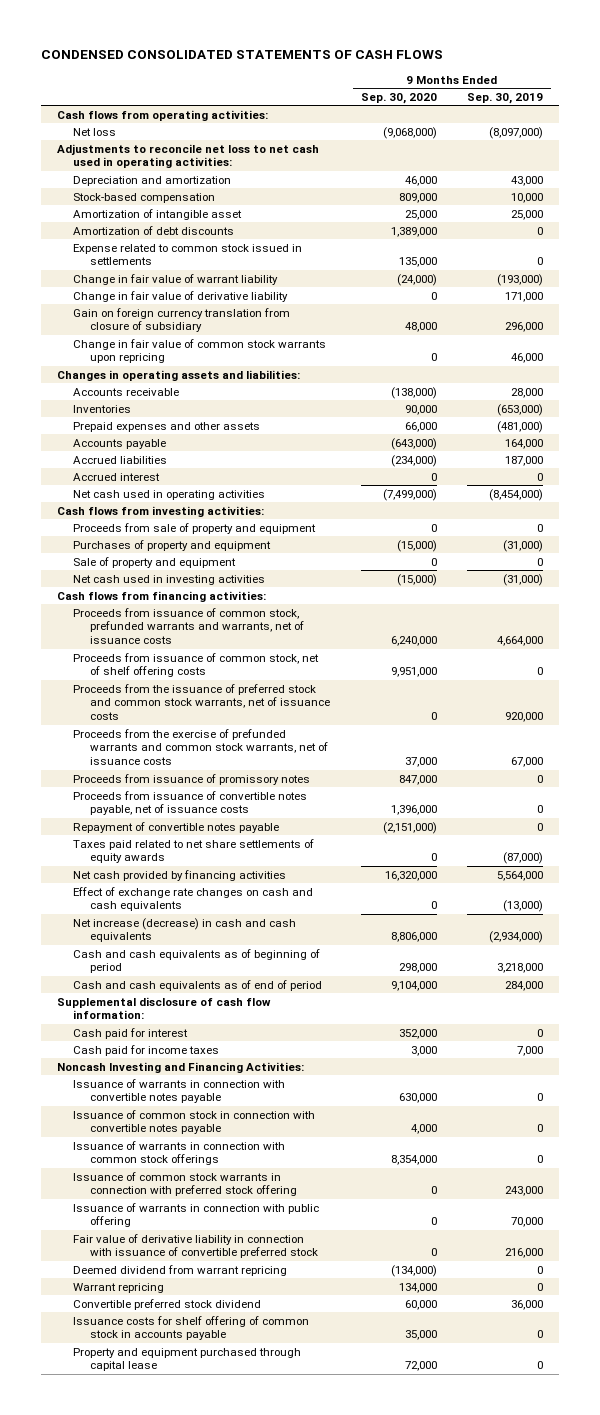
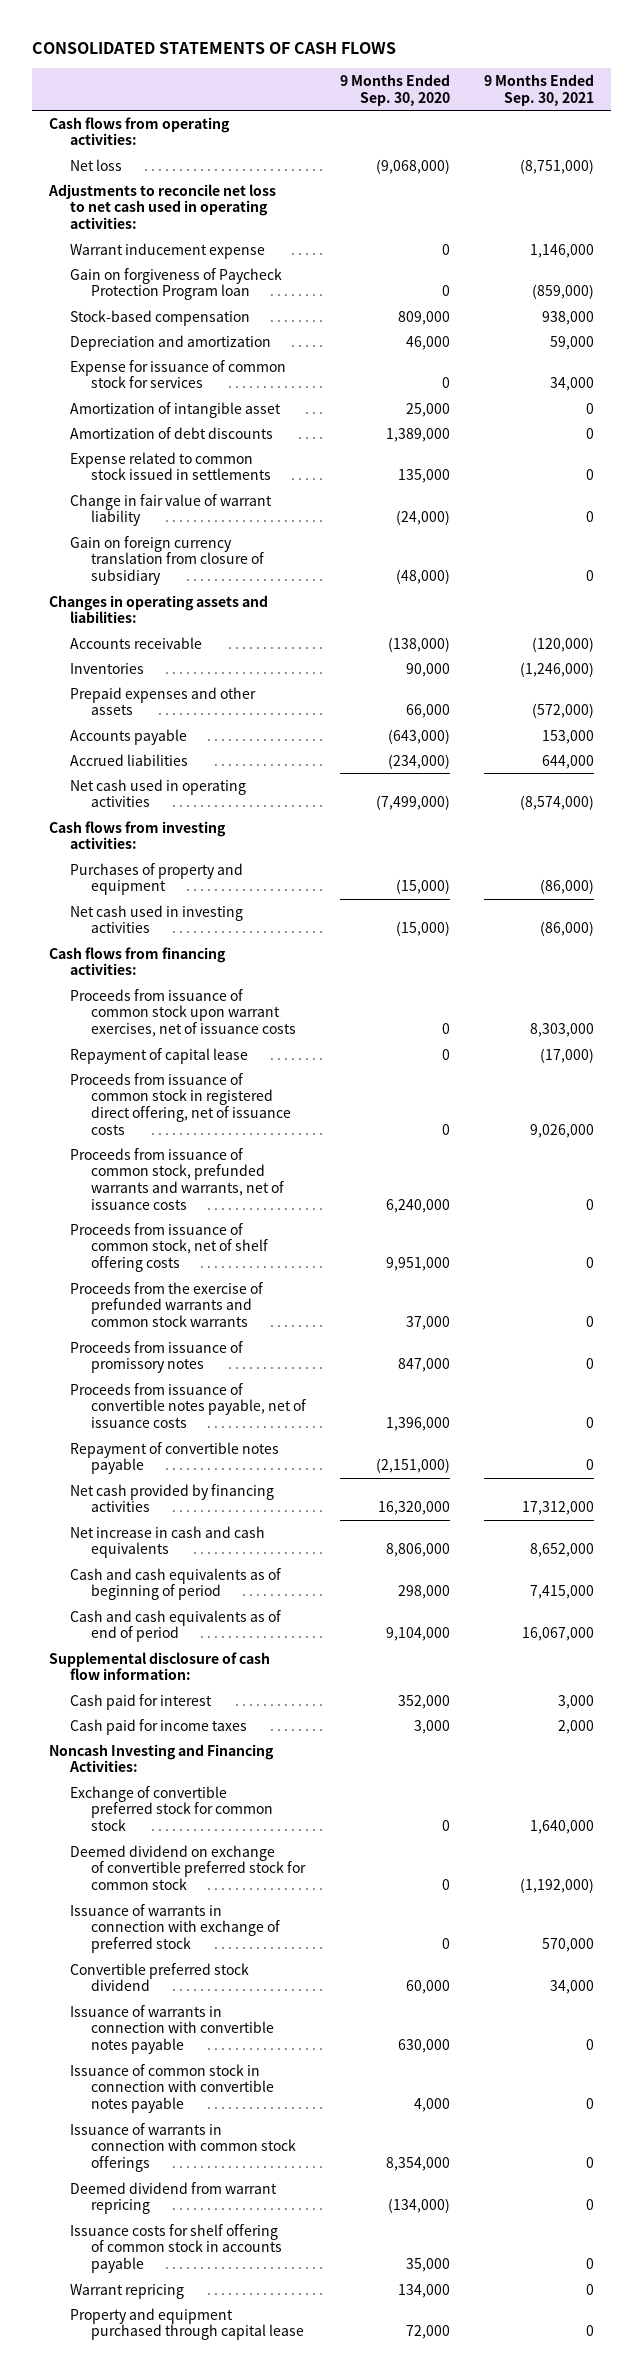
[41,50,444,60] CONDENSED CONSOLIDATED STATEMENTS OF CASH FLOWS -> [32,42,397,55] CONSOLIDATED STATEMENTS OF CASH FLOWS
[467,92,544,104] Sep. 30, 2019 -> none
none -> [483,73,594,106] 9 Months Ended Sep. 30, 2021
none -> [70,242,266,259] Warrant inducement expense
none -> [70,267,283,301] Gain on forgiveness of Paycheck Protection Program loan
[73,175,232,186] Depreciation and amortization -> [70,334,272,351] Depreciation and amortization
none -> [70,359,287,389] Expense for issuance of common stock for services
[73,290,289,302] Change in fair value of derivative liability -> none
[73,338,327,364] Change in fair value of common stock warrants upon repricing -> none
[404,322,437,333] 48,000 -> [396,568,451,584] (48,000)
[73,472,161,481] Accrued interest -> none
[73,522,317,534] Proceeds from sale of property and equipment -> none
[73,556,237,568] Sale of property and equipment -> none
none -> [70,988,297,1037] Proceeds from issuance of common stock upon warrant exercises, net of issuance costs
none -> [70,1047,249,1064] Repayment of capital lease
none -> [70,1072,292,1135] Proceeds from issuance of common stock in registered direct offering, net of issuance costs
[73,683,330,721] Proceeds from the issuance of preferred stock and common stock warrants, net of issuance costs -> none
[73,728,328,766] Proceeds from the exercise of prefunded warrants and common stock warrants, net of issuance costs -> [70,1281,264,1327] Proceeds from the exercise of prefunded warrants and common stock warrants
[73,838,315,864] Taxes paid related to net share settlements of equity awards -> none
[73,886,314,912] Effect of exchange rate changes on cash and cash equivalents -> none
[73,917,297,943] Net increase (decrease) in cash and cash equivalents -> [70,1525,266,1559] Net increase in cash and cash equivalents
none -> [70,1785,274,1831] Exchange of convertible preferred stock for common stock
none -> [70,1844,307,1890] Deemed dividend on exchange of convertible preferred stock for common stock
none -> [70,1903,281,1953] Issuance of warrants in connection with exchange of preferred stock
[73,1298,262,1310] Convertible preferred stock dividend -> [70,1962,250,1992] Convertible preferred stock dividend
[73,1171,297,1197] Issuance of common stock warrants in connection with preferred stock offering -> none
[73,1202,320,1228] Issuance of warrants in connection with public offering -> none
[73,1233,318,1259] Fair value of derivative liability in connection with issuance of convertible preferred stock -> none
[73,1282,165,1293] Warrant repricing -> [70,2283,185,2299] Warrant repricing

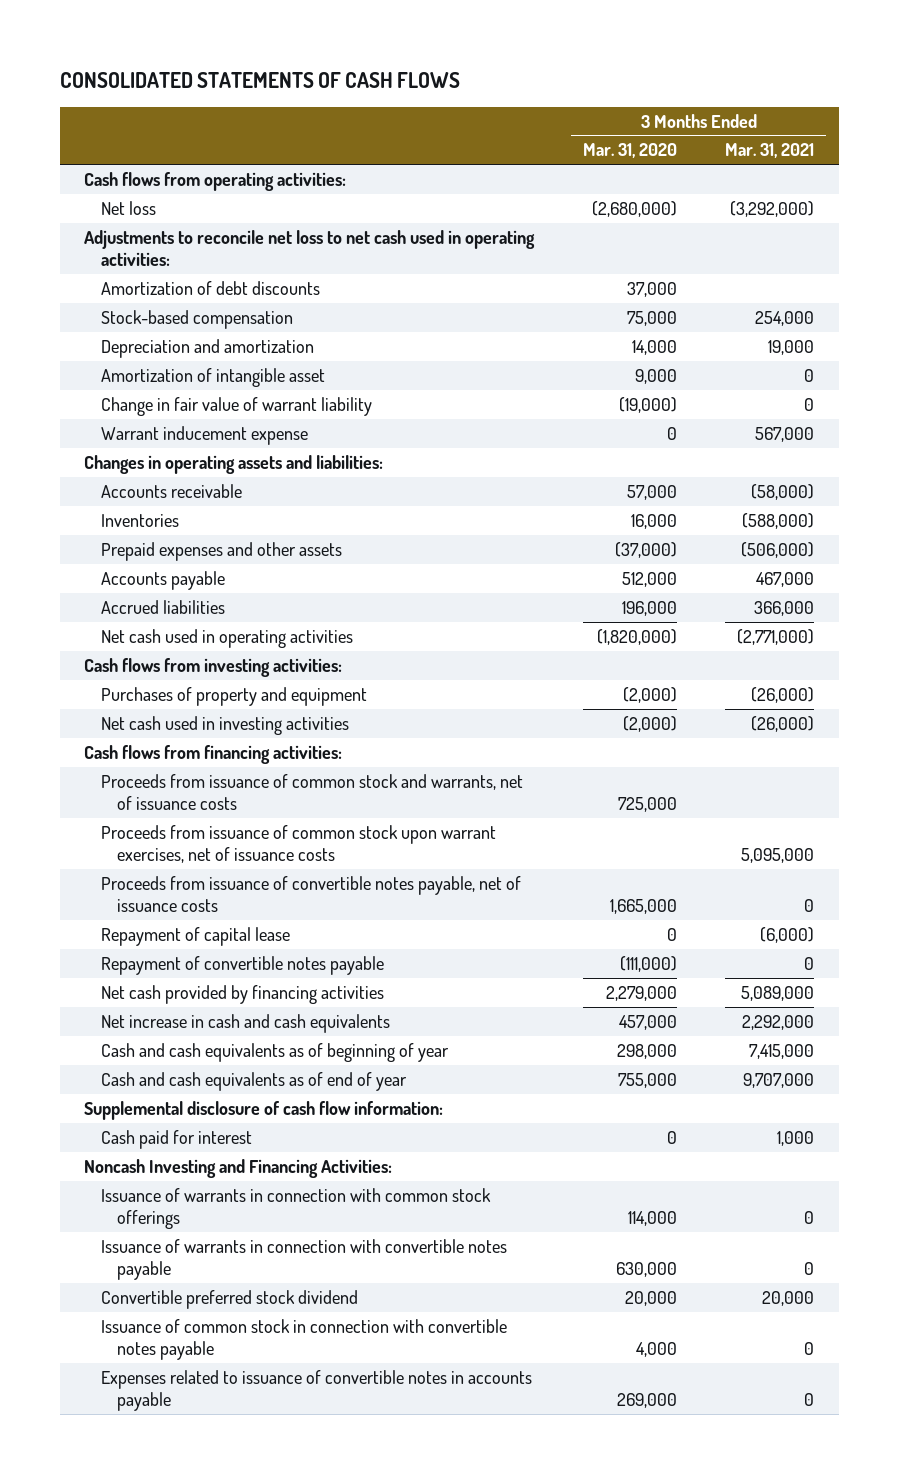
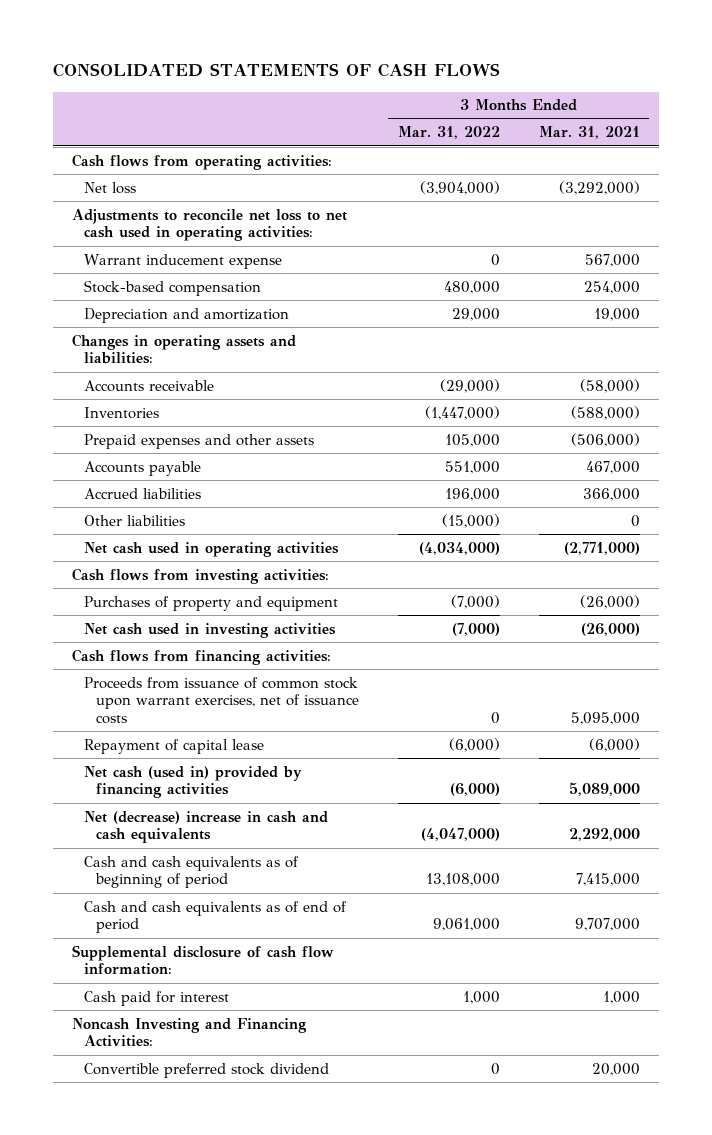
[582,143,677,159] Mar. 31, 2020 -> none
none -> [398,126,501,140] Mar. 31, 2022
[100,281,320,296] Amortization of debt discounts -> none
[100,426,308,446] Warrant inducement expense -> [84,253,283,269] Warrant inducement expense
[100,368,325,388] Amortization of intangible asset -> none
[100,397,372,417] Change in fair value of warrant liability -> none
none -> [84,514,186,526] Other liabilities
[100,774,523,811] Proceeds from issuance of common stock and warrants, net of issuance costs -> none
[100,876,521,913] Proceeds from issuance of convertible notes payable, net of issuance costs -> none
[100,956,384,976] Repayment of convertible notes payable -> none
[100,985,384,1005] Net cash provided by financing activities -> [84,765,303,799] Net cash (used in) provided by financing activities
[100,1014,390,1034] Net increase in cash and cash equivalents -> [84,810,329,844] Net (decrease) increase in cash and cash equivalents
[100,1043,449,1063] Cash and cash equivalents as of beginning of year -> [84,855,300,889] Cash and cash equivalents as of beginning of period
[100,1072,407,1092] Cash and cash equivalents as of end of year -> [84,900,348,934] Cash and cash equivalents as of end of period
[100,1188,491,1230] Issuance of warrants in connection with common stock offerings -> none
[100,1239,507,1281] Issuance of warrants in connection with convertible notes payable -> none
[100,1319,507,1361] Issuance of common stock in connection with convertible notes payable -> none
[100,1370,532,1412] Expenses related to issuance of convertible notes in accounts payable -> none

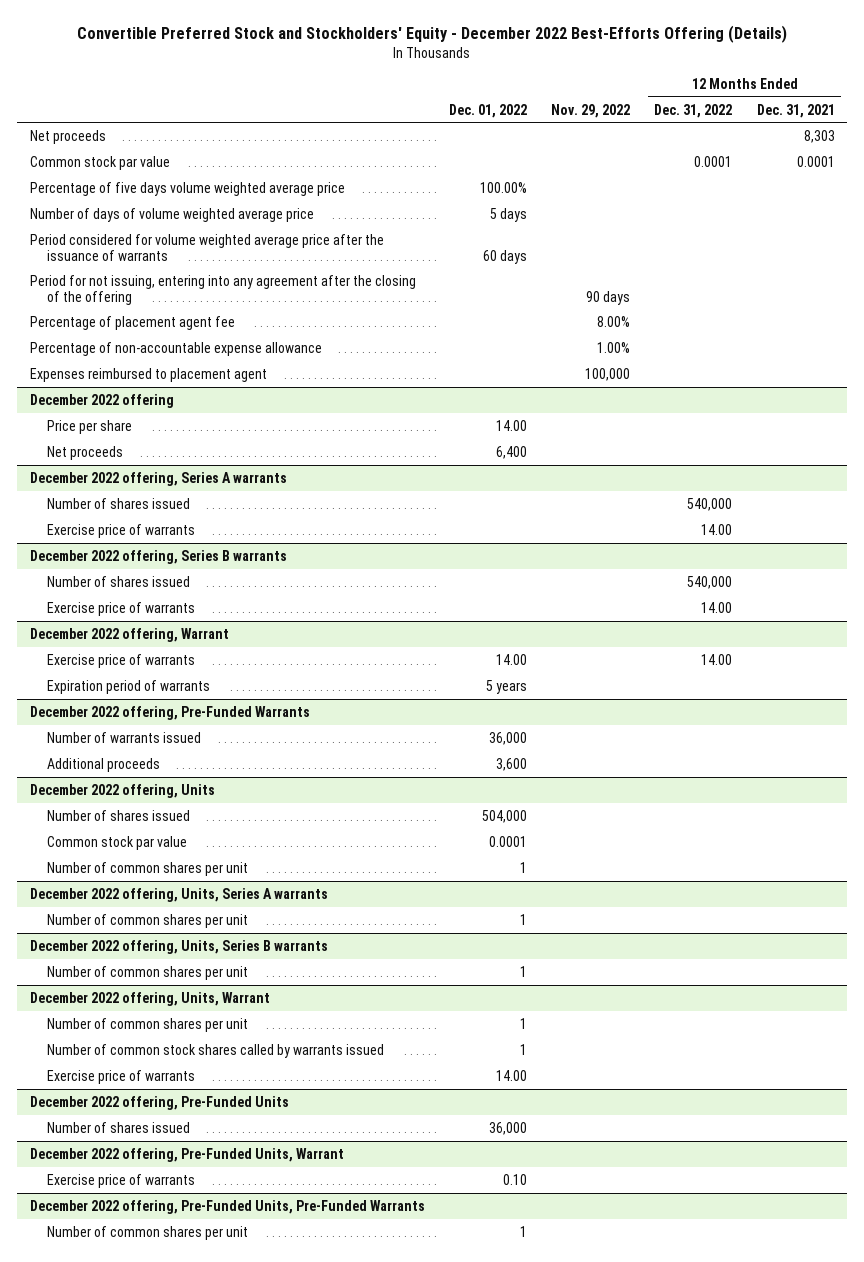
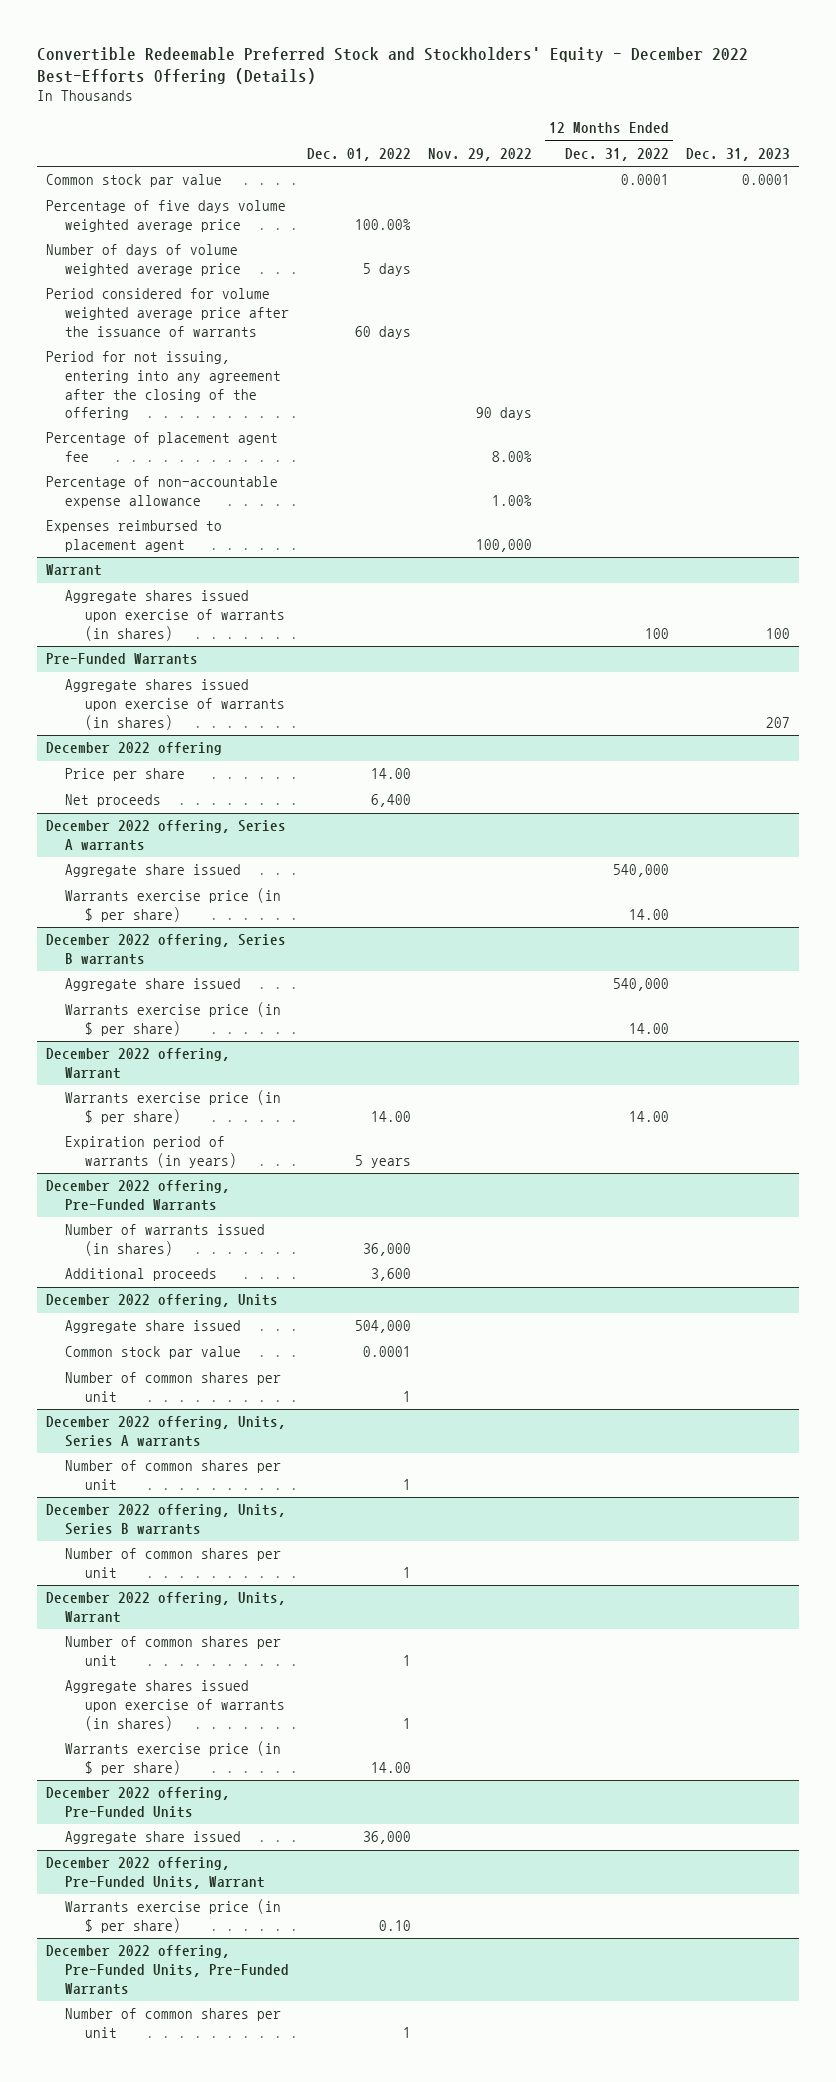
[77,24,788,43] Convertible Preferred Stock and Stockholders' Equity - December 2022 Best-Efforts Offering (Details) -> [36,47,748,85] Convertible Redeemable Preferred Stock and Stockholders' Equity - December 2022 Best-Efforts Offering (Details)
[756,103,835,118] Dec. 31, 2021 -> none
none -> [686,147,791,161] Dec. 31, 2023
[29,129,106,144] Net proceeds -> none
none -> [45,564,102,577] Warrant
none -> [65,590,286,641] Aggregate shares issued upon exercise of warrants (in shares)
none -> [45,653,198,666] Pre-Funded Warrants
none -> [65,679,286,730] Aggregate shares issued upon exercise of warrants (in shares)
[47,497,191,509] Number of shares issued -> [65,864,242,878] Aggregate share issued
[47,523,196,538] Exercise price of warrants -> [65,888,282,922] Warrants exercise price (in $ per share)
[47,575,191,587] Number of shares issued -> [65,978,242,992] Aggregate share issued
[47,601,196,616] Exercise price of warrants -> [65,1002,282,1036] Warrants exercise price (in $ per share)
[47,653,196,668] Exercise price of warrants -> [65,1090,282,1124] Warrants exercise price (in $ per share)
[47,679,211,694] Expiration period of warrants -> [65,1136,238,1168] Expiration period of warrants (in years)
[47,731,202,743] Number of warrants issued -> [65,1224,266,1256] Number of warrants issued (in shares)
[47,809,191,821] Number of shares issued -> [65,1320,242,1334] Aggregate share issued
[47,1043,385,1058] Number of common stock shares called by warrants issued -> [65,1680,286,1731] Aggregate shares issued upon exercise of warrants (in shares)
[47,1069,196,1084] Exercise price of warrants -> [65,1741,282,1775] Warrants exercise price (in $ per share)
[47,1121,191,1133] Number of shares issued -> [65,1831,242,1845] Aggregate share issued
[47,1173,196,1188] Exercise price of warrants -> [65,1899,282,1933] Warrants exercise price (in $ per share)

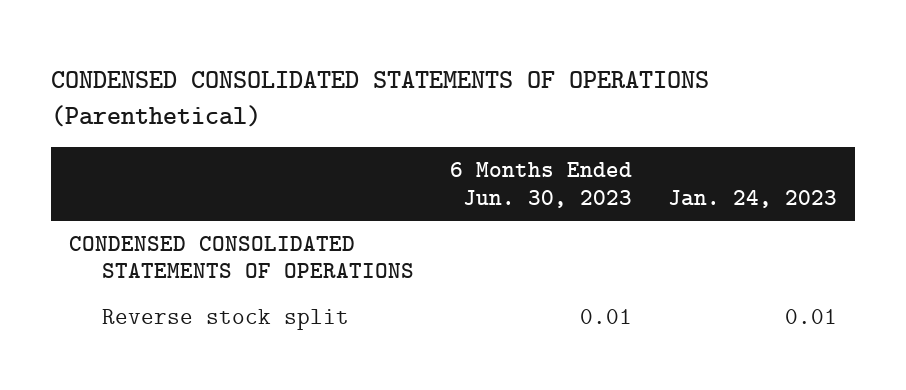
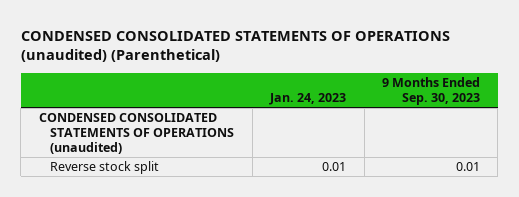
[51,70,710,127] CONDENSED CONSOLIDATED STATEMENTS OF OPERATIONS (Parenthetical) -> [20,30,450,63] CONDENSED CONSOLIDATED STATEMENTS OF OPERATIONS (unaudited) (Parenthetical)
[449,162,632,208] 6 Months Ended Jun. 30, 2023 -> none
none -> [382,77,481,106] 9 Months Ended Sep. 30, 2023
[69,235,414,279] CONDENSED CONSOLIDATED STATEMENTS OF OPERATIONS -> [38,113,235,155] CONDENSED CONSOLIDATED STATEMENTS OF OPERATIONS (unaudited)

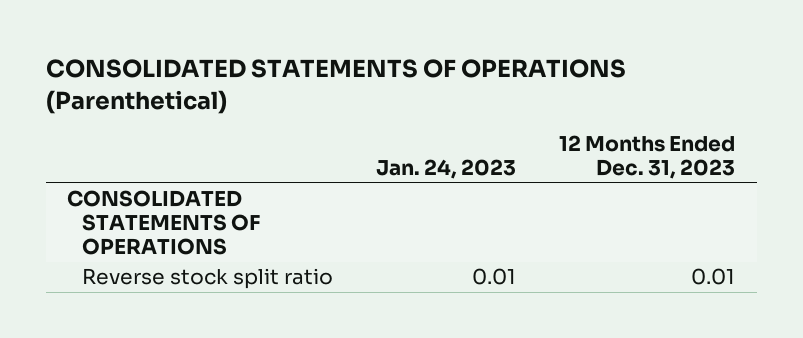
[20,30,450,63] CONDENSED CONSOLIDATED STATEMENTS OF OPERATIONS (unaudited) (Parenthetical) -> [45,59,626,114] CONSOLIDATED STATEMENTS OF OPERATIONS (Parenthetical)
[382,77,481,106] 9 Months Ended Sep. 30, 2023 -> none
none -> [559,135,736,180] 12 Months Ended Dec. 31, 2023
[38,113,235,155] CONDENSED CONSOLIDATED STATEMENTS OF OPERATIONS (unaudited) -> [67,190,261,256] CONSOLIDATED STATEMENTS OF OPERATIONS
[50,161,160,175] Reverse stock split -> [82,268,334,290] Reverse stock split ratio

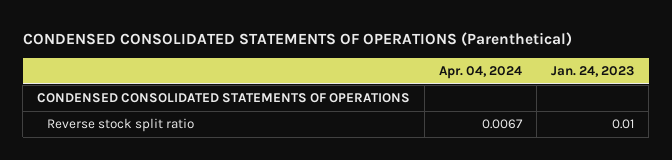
[45,59,626,114] CONSOLIDATED STATEMENTS OF OPERATIONS (Parenthetical) -> [22,32,572,47] CONDENSED CONSOLIDATED STATEMENTS OF OPERATIONS (Parenthetical)
[559,135,736,180] 12 Months Ended Dec. 31, 2023 -> none
none -> [439,66,523,80] Apr. 04, 2024
[67,190,261,256] CONSOLIDATED STATEMENTS OF OPERATIONS -> [37,93,411,104] CONDENSED CONSOLIDATED STATEMENTS OF OPERATIONS

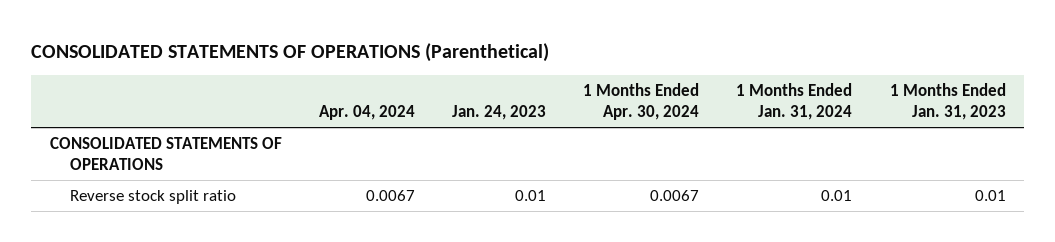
[22,32,572,47] CONDENSED CONSOLIDATED STATEMENTS OF OPERATIONS (Parenthetical) -> [31,42,550,62] CONSOLIDATED STATEMENTS OF OPERATIONS (Parenthetical)
none -> [583,83,700,121] 1 Months Ended Apr. 30, 2024
none -> [736,83,853,121] 1 Months Ended Jan. 31, 2024
none -> [889,83,1006,121] 1 Months Ended Jan. 31, 2023
[37,93,411,104] CONDENSED CONSOLIDATED STATEMENTS OF OPERATIONS -> [49,137,282,171] CONSOLIDATED STATEMENTS OF OPERATIONS

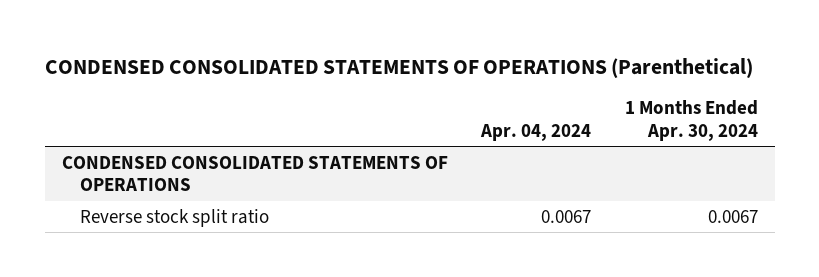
[31,42,550,62] CONSOLIDATED STATEMENTS OF OPERATIONS (Parenthetical) -> [44,58,753,79] CONDENSED CONSOLIDATED STATEMENTS OF OPERATIONS (Parenthetical)
[452,105,547,121] Jan. 24, 2023 -> none
[736,83,853,121] 1 Months Ended Jan. 31, 2024 -> none
[889,83,1006,121] 1 Months Ended Jan. 31, 2023 -> none
[49,137,282,171] CONSOLIDATED STATEMENTS OF OPERATIONS -> [61,155,448,192] CONDENSED CONSOLIDATED STATEMENTS OF OPERATIONS

